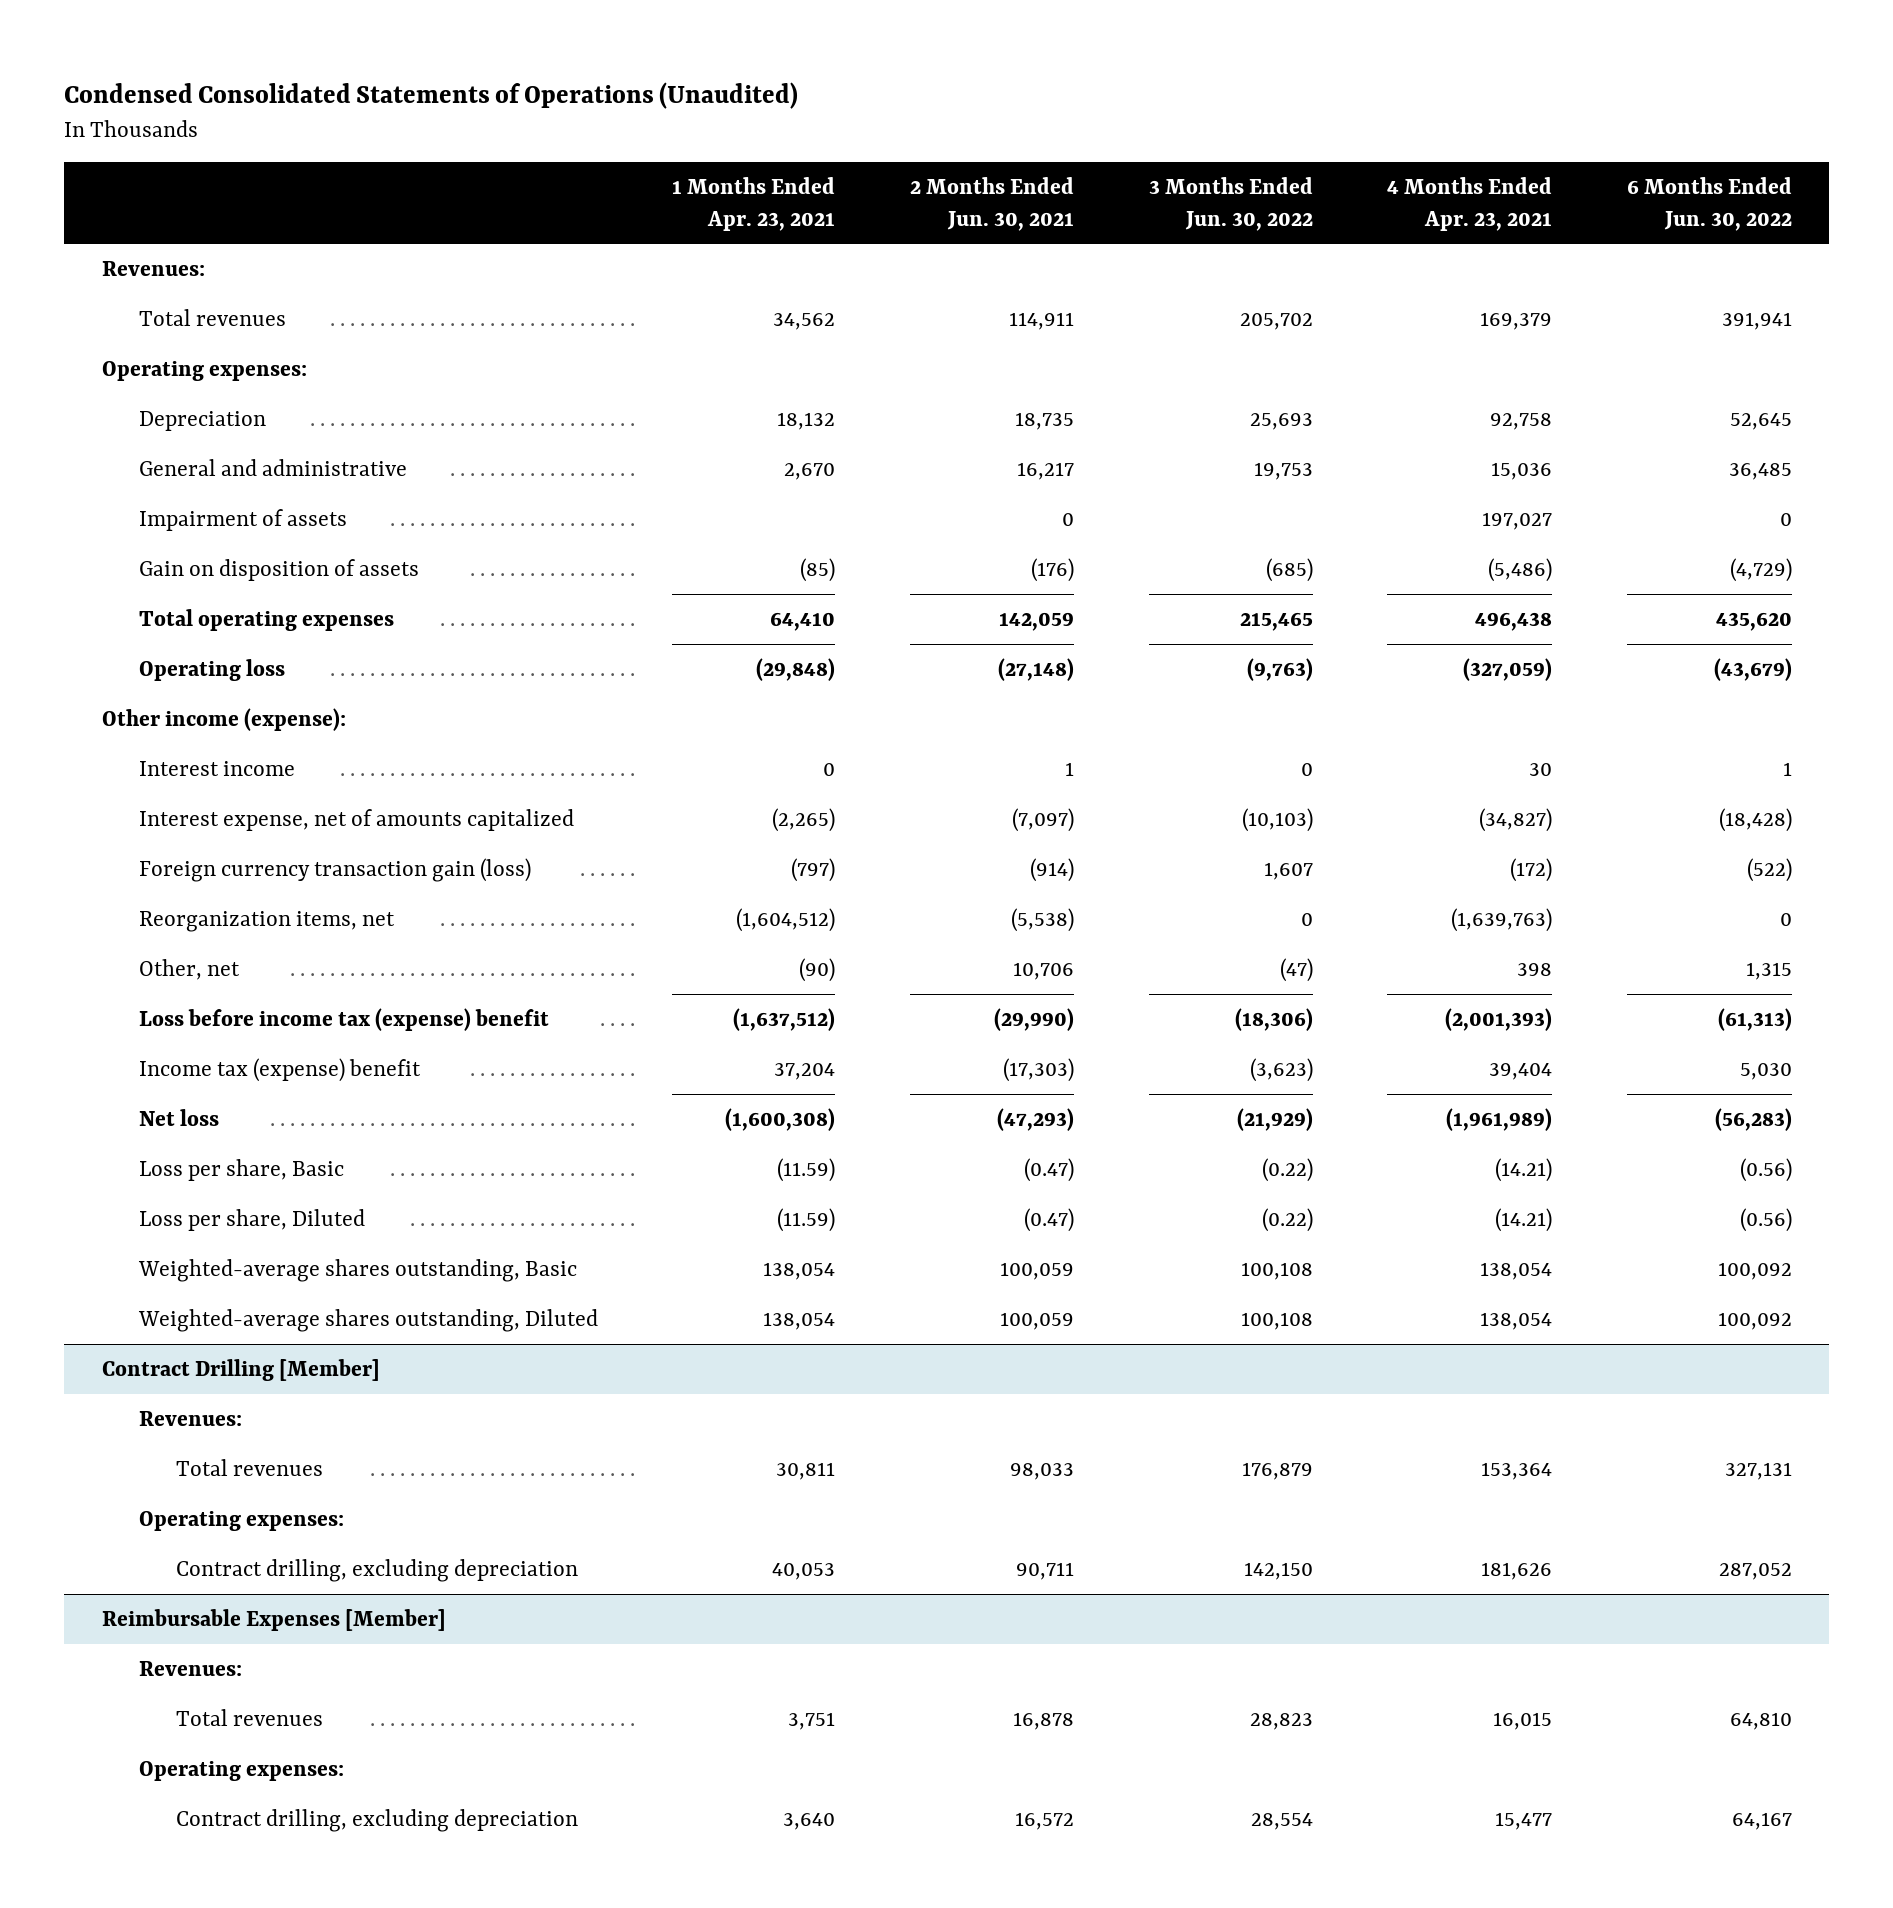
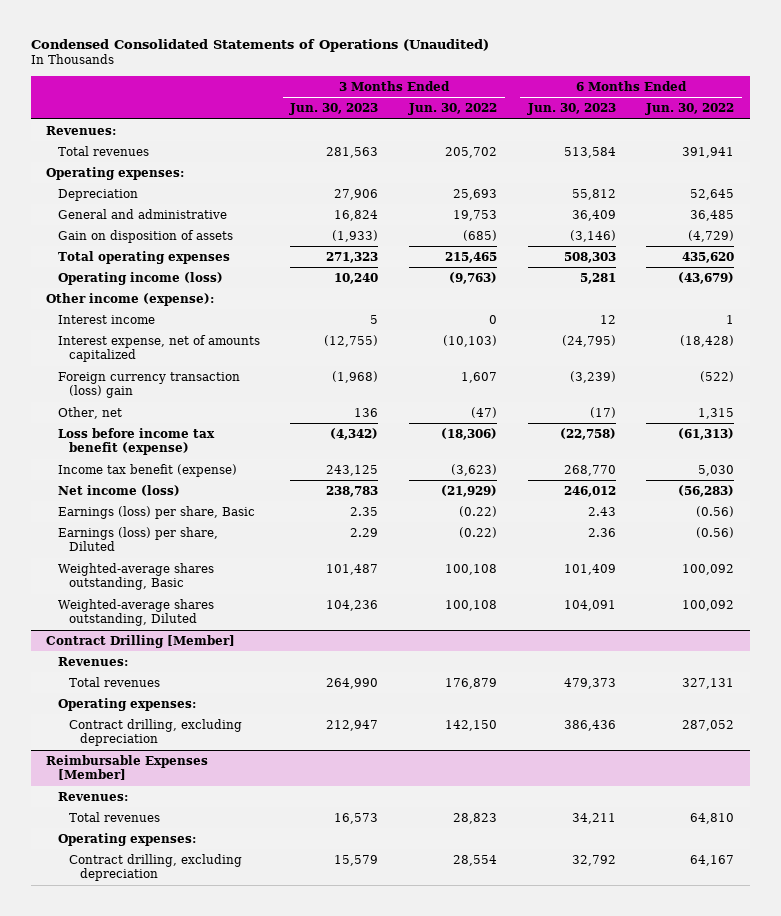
[672,177,836,231] 1 Months Ended Apr. 23, 2021 -> none
[909,177,1074,231] 2 Months Ended Jun. 30, 2021 -> none
[1387,177,1553,231] 4 Months Ended Apr. 23, 2021 -> none
none -> [289,103,379,116] Jun. 30, 2023
none -> [526,103,616,116] Jun. 30, 2023
[138,509,347,532] Impairment of assets -> none
[138,659,285,682] Operating loss -> [57,271,223,285] Operating income (loss)
[138,911,395,933] Reorganization items, net -> none
[138,858,531,883] Foreign currency transaction gain (loss) -> [57,371,240,398] Foreign currency transaction (loss) gain
[138,1008,549,1032] Loss before income tax (expense) benefit -> [57,427,215,455] Loss before income tax benefit (expense)
[138,1058,421,1083] Income tax (expense) benefit -> [57,463,237,477] Income tax benefit (expense)
[138,1109,219,1127] Net loss -> [57,484,180,496] Net income (loss)
[138,1159,344,1182] Loss per share, Basic -> [57,505,255,519] Earnings (loss) per share, Basic
[138,1209,365,1232] Loss per share, Diluted -> [57,526,218,551] Earnings (loss) per share, Diluted

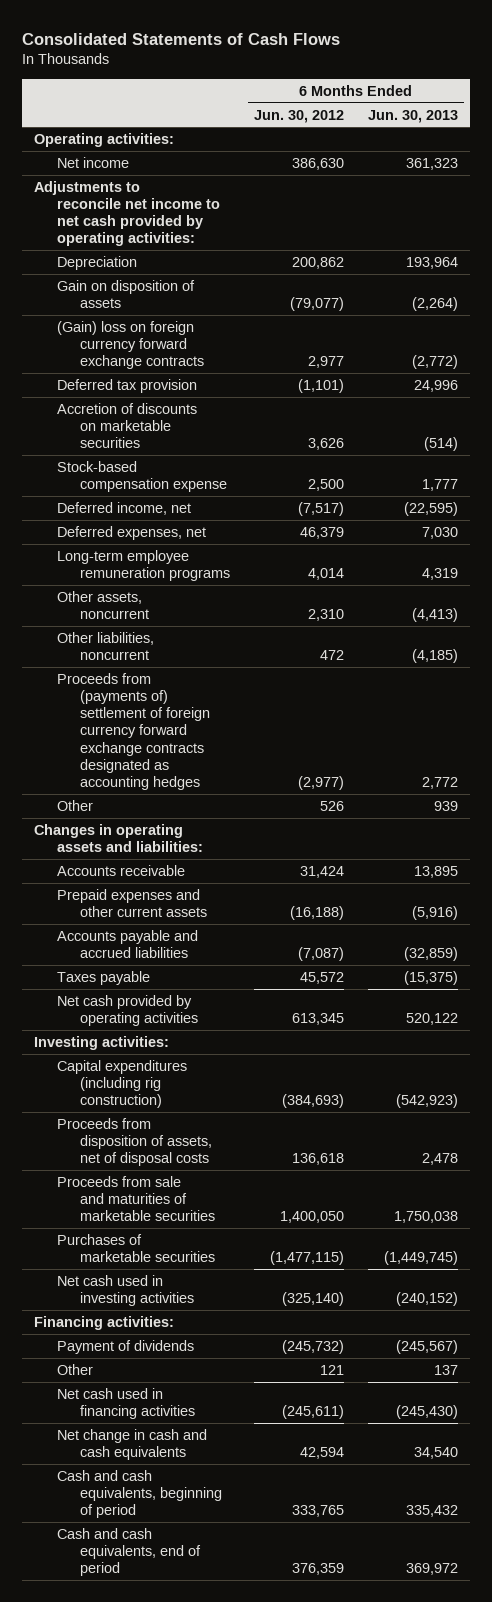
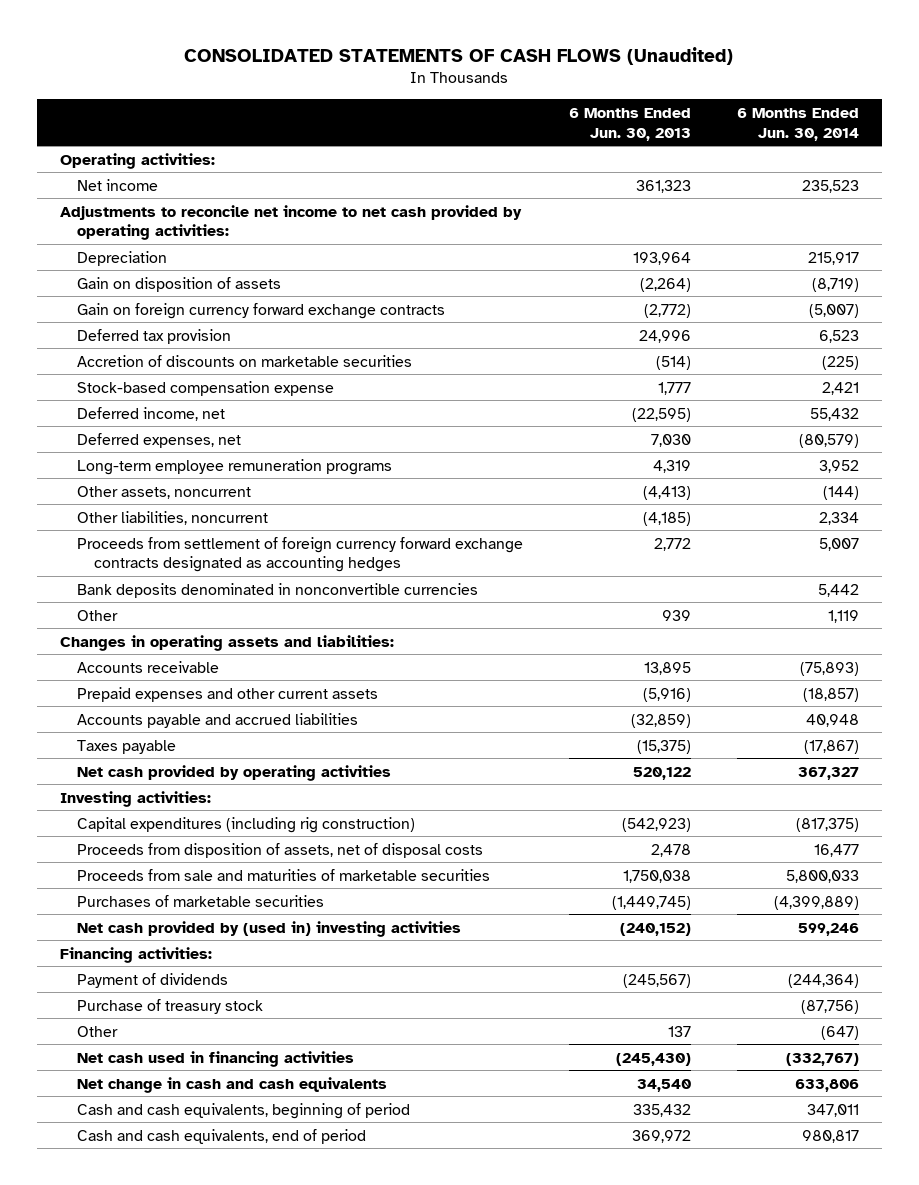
[22,32,341,45] Consolidated Statements of Cash Flows -> [184,46,734,65] CONSOLIDATED STATEMENTS OF CASH FLOWS (Unaudited)
[254,109,345,123] Jun. 30, 2012 -> none
none -> [737,108,860,141] 6 Months Ended Jun. 30, 2014
[57,320,205,370] (Gain) loss on foreign currency forward exchange contracts -> [76,302,445,319] Gain on foreign currency forward exchange contracts
[57,672,211,791] Proceeds from (payments of) settlement of foreign currency forward exchange contracts designated as accounting hedges -> [76,536,523,573] Proceeds from settlement of foreign currency forward exchange contracts designated as accounting hedges
none -> [76,582,478,598] Bank deposits denominated in nonconvertible currencies
[57,1274,195,1307] Net cash used in investing activities -> [76,920,461,937] Net cash provided by (used in) investing activities
none -> [76,998,263,1014] Purchase of treasury stock

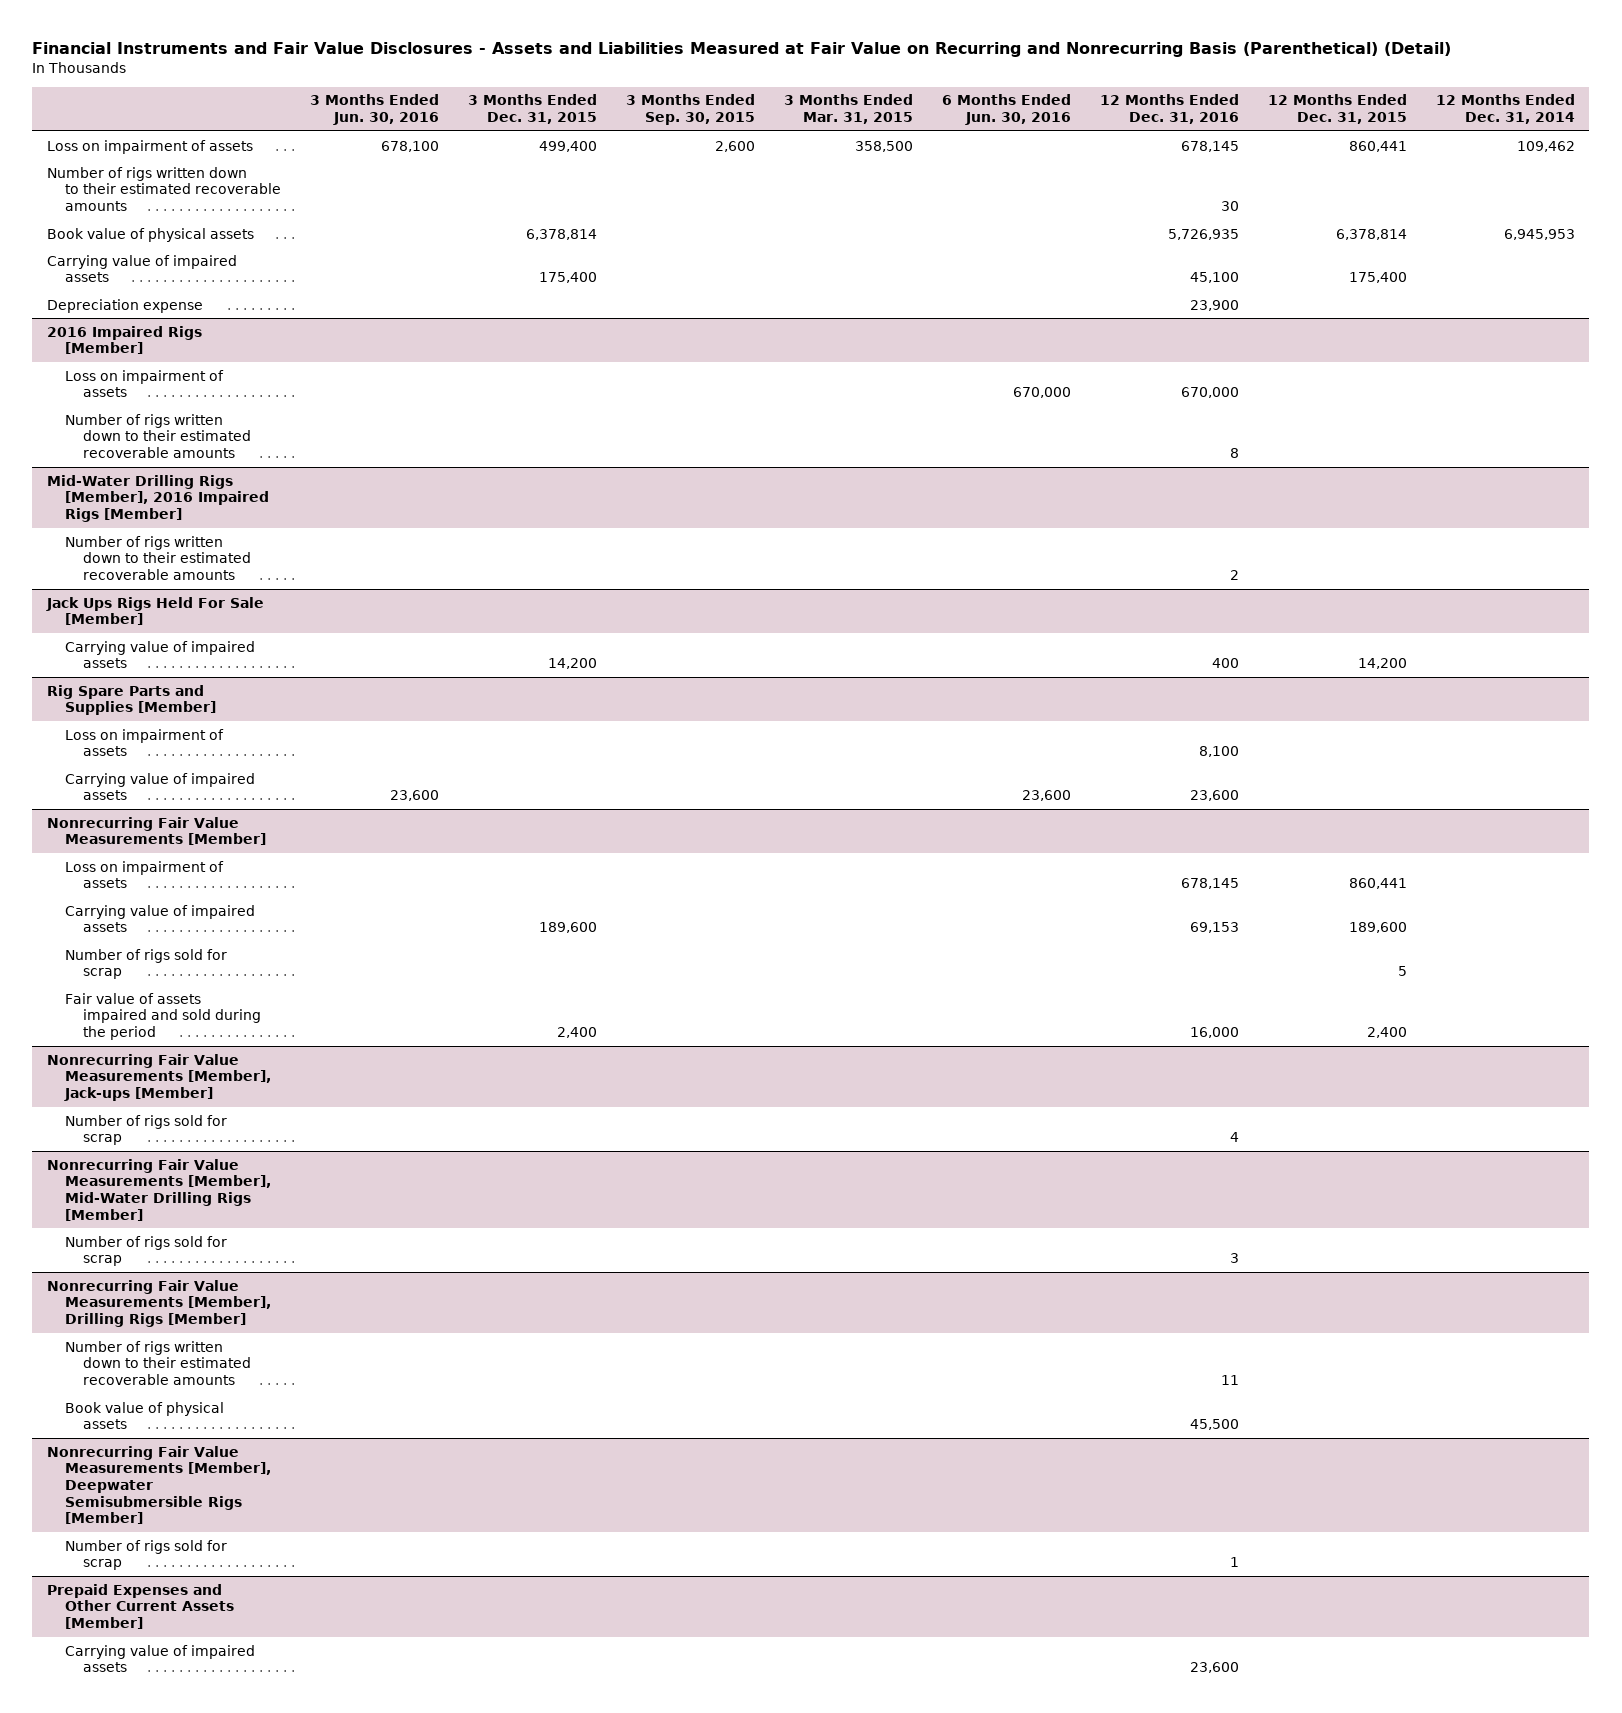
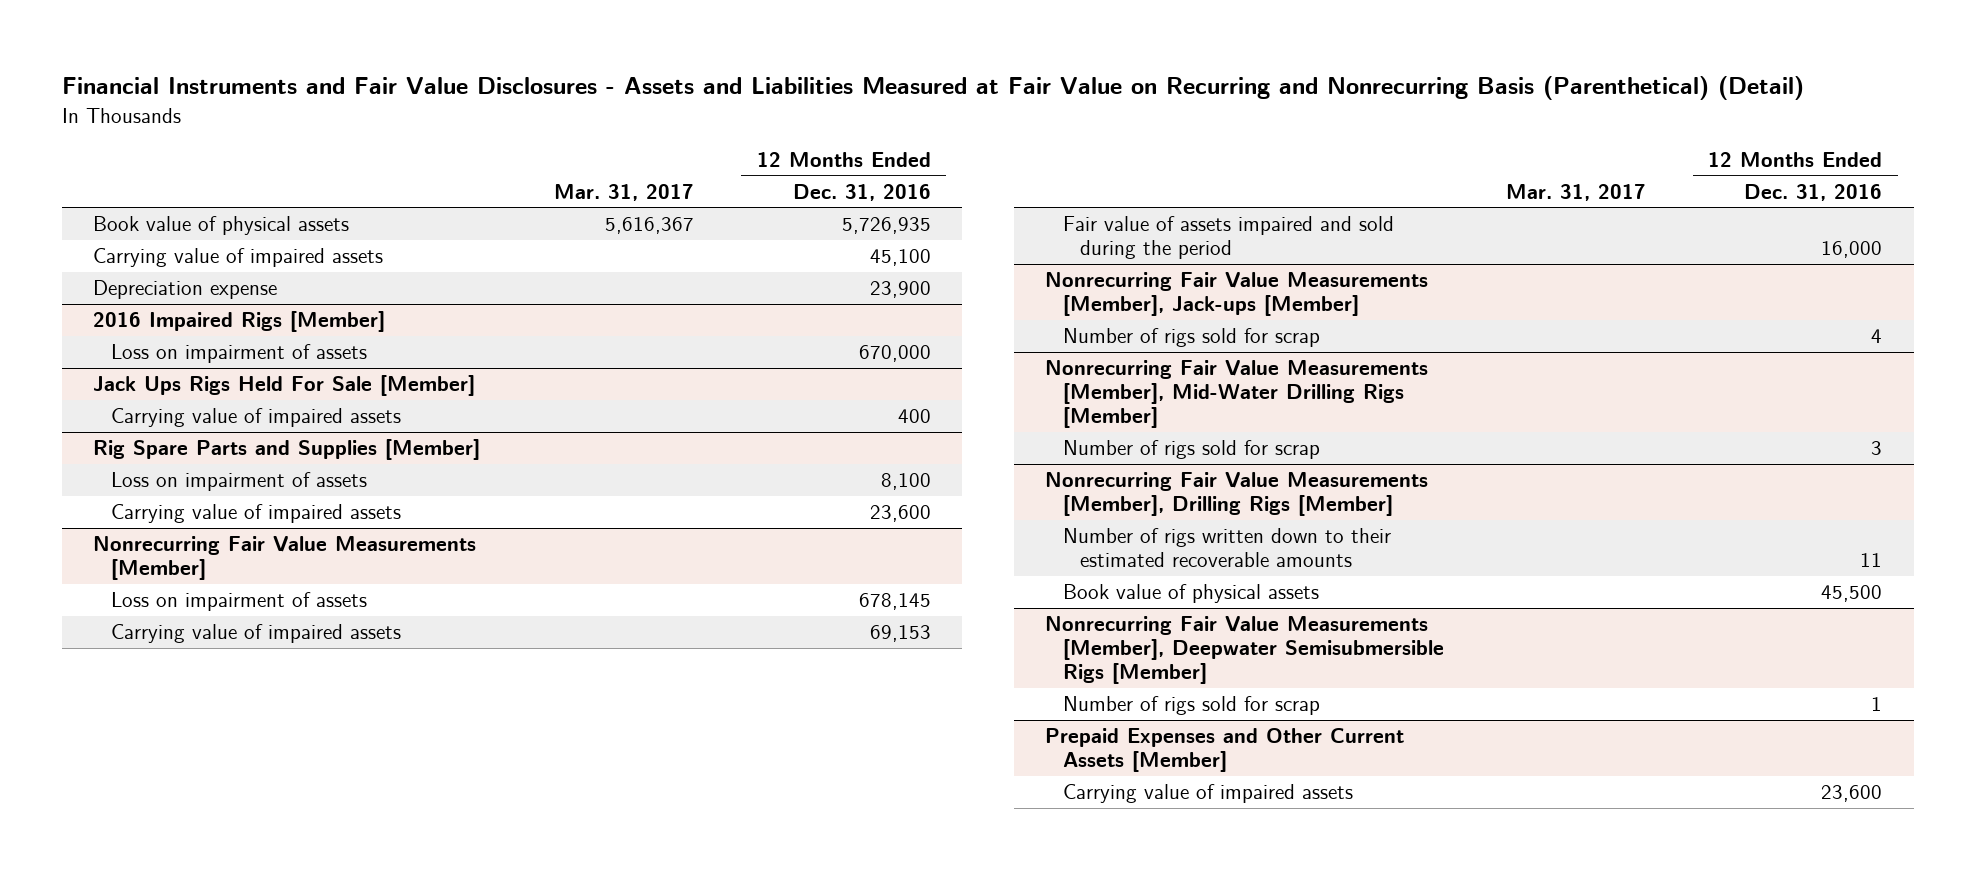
[309,94,439,126] 3 Months Ended Jun. 30, 2016 -> none
[467,94,597,125] 3 Months Ended Dec. 31, 2015 -> none
[625,94,755,126] 3 Months Ended Sep. 30, 2015 -> none
[783,94,913,125] 3 Months Ended Mar. 31, 2015 -> none
[941,94,1071,126] 6 Months Ended Jun. 30, 2016 -> none
[1267,94,1407,125] 12 Months Ended Dec. 31, 2015 -> none
[1435,94,1575,125] 12 Months Ended Dec. 31, 2014 -> none
none -> [554,183,695,201] Mar. 31, 2017
[46,139,253,154] Loss on impairment of assets -> none
[46,166,281,212] Number of rigs written down to their estimated recoverable amounts -> none
[64,413,251,459] Number of rigs written down to their estimated recoverable amounts -> none
[46,474,269,523] Mid-Water Drilling Rigs [Member], 2016 Impaired Rigs [Member] -> none
[64,535,251,581] Number of rigs written down to their estimated recoverable amounts -> none
[64,948,227,980] Number of rigs sold for scrap -> none

